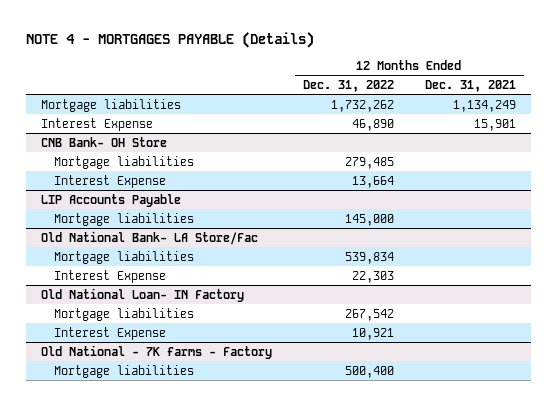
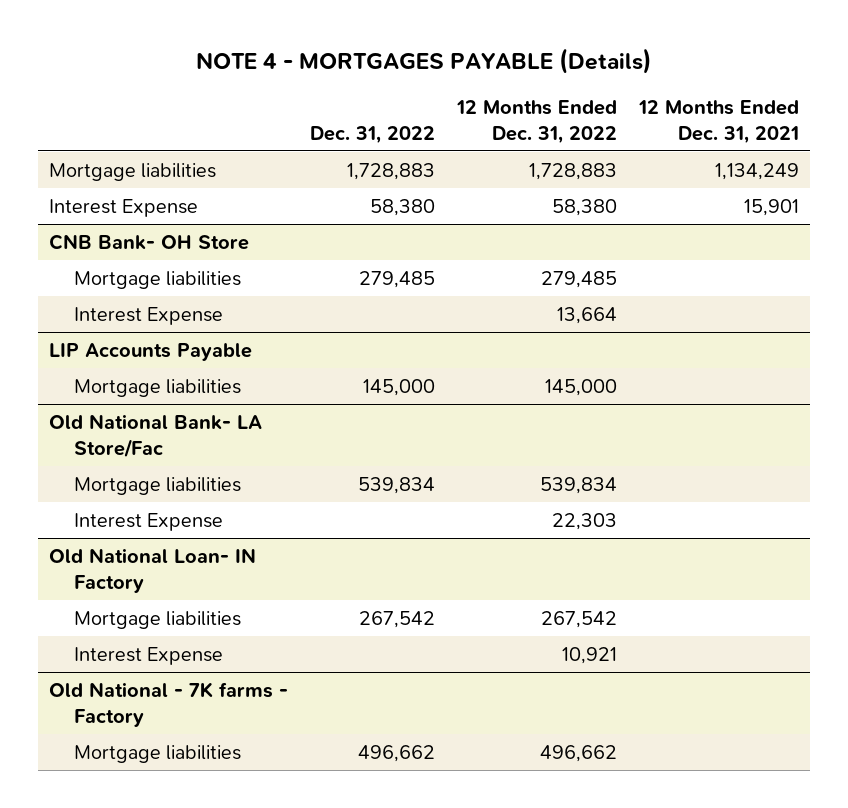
none -> [309,125,435,144] Dec. 31, 2022
[330,99,394,112] 1,732,262 -> [528,162,617,180] 1,728,883
[351,118,394,131] 46,890 -> [551,198,617,216] 58,380
[344,365,394,378] 500,400 -> [539,744,617,762] 496,662

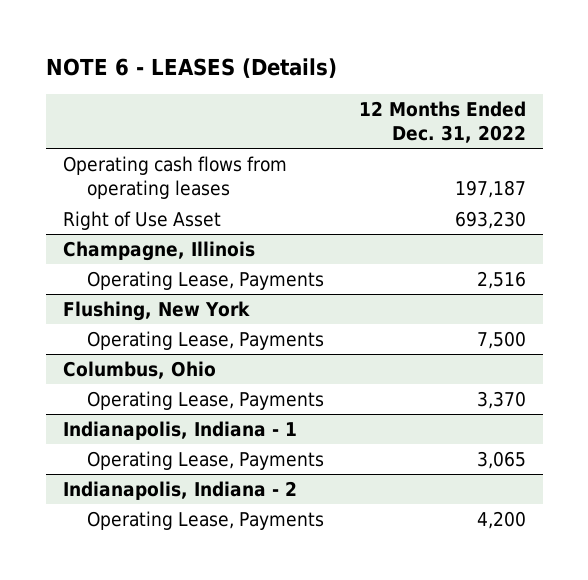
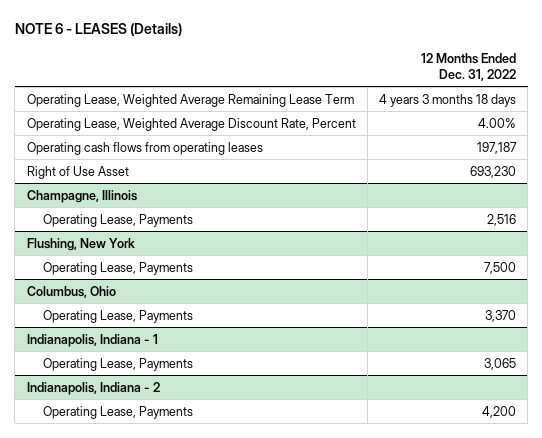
none -> [26,93,354,107] Operating Lease, Weighted Average Remaining Lease Term
none -> [26,117,356,131] Operating Lease, Weighted Average Discount Rate, Percent

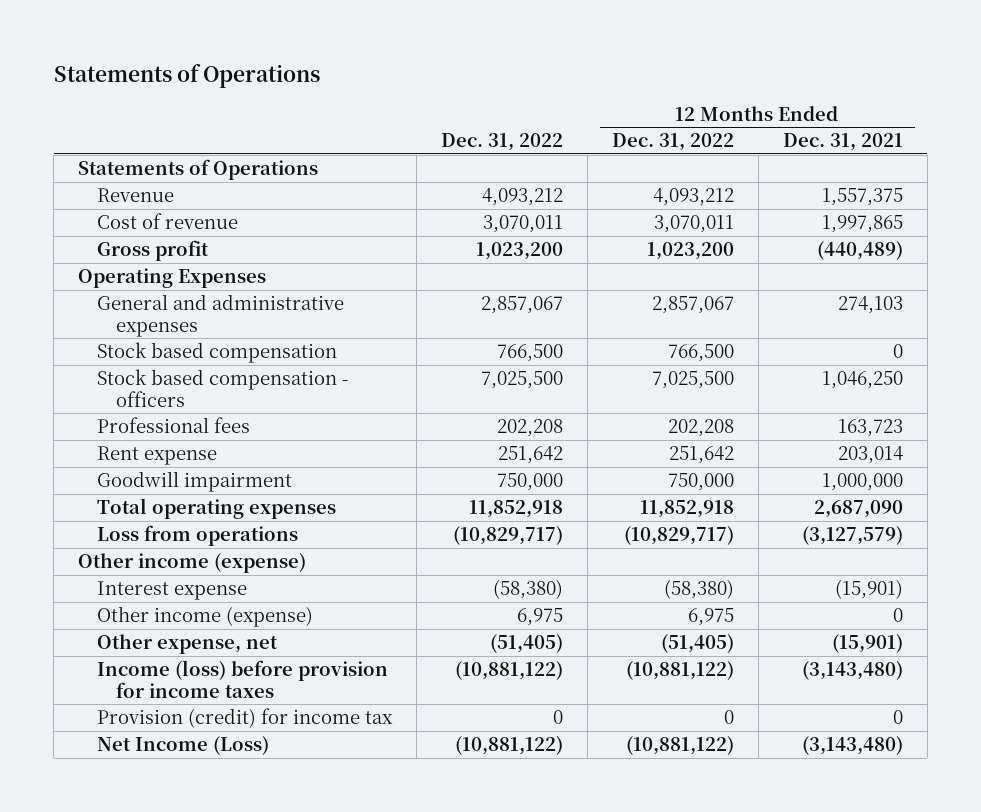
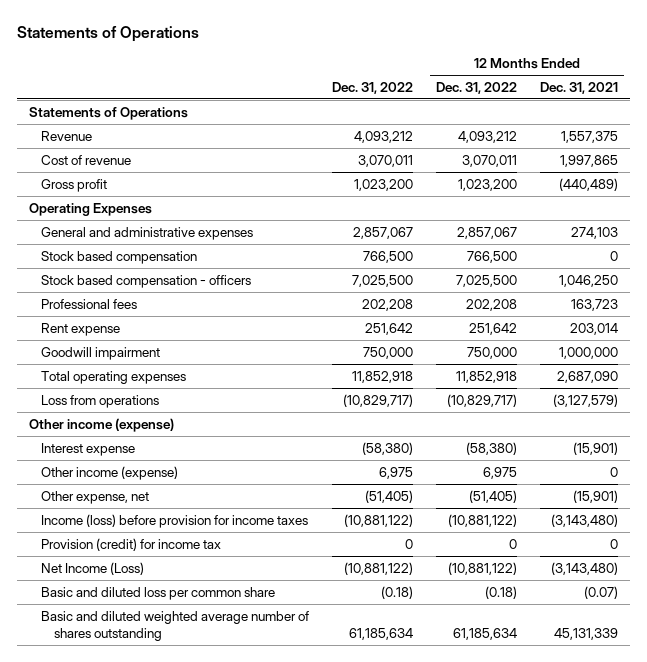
none -> [41,586,276,600] Basic and diluted loss per common share
none -> [41,610,310,641] Basic and diluted weighted average number of shares outstanding

